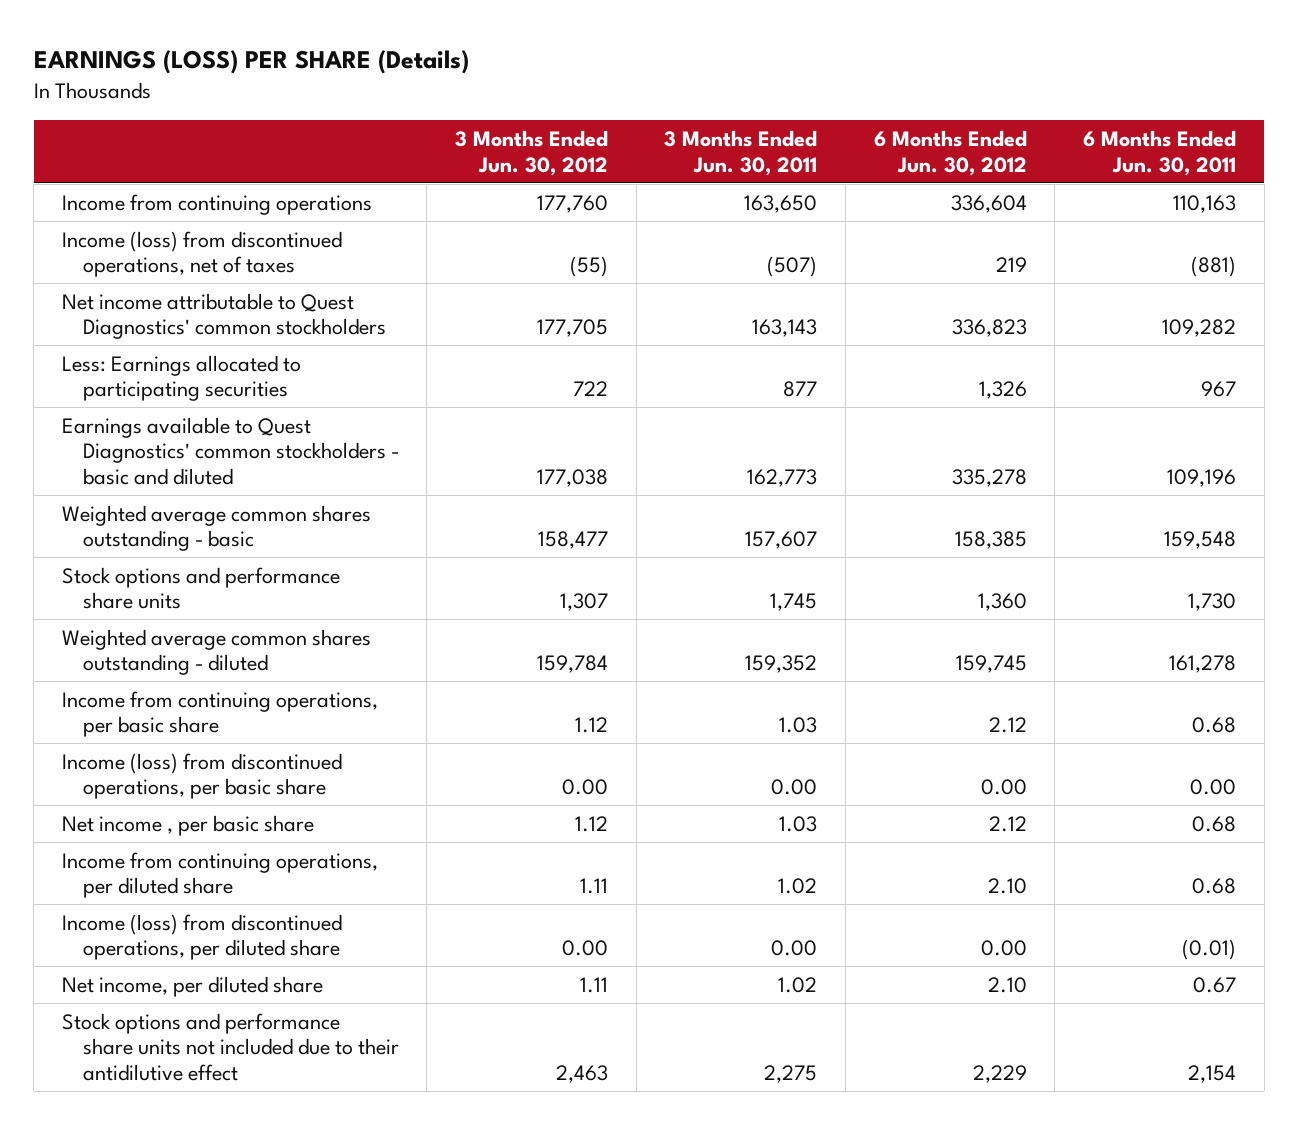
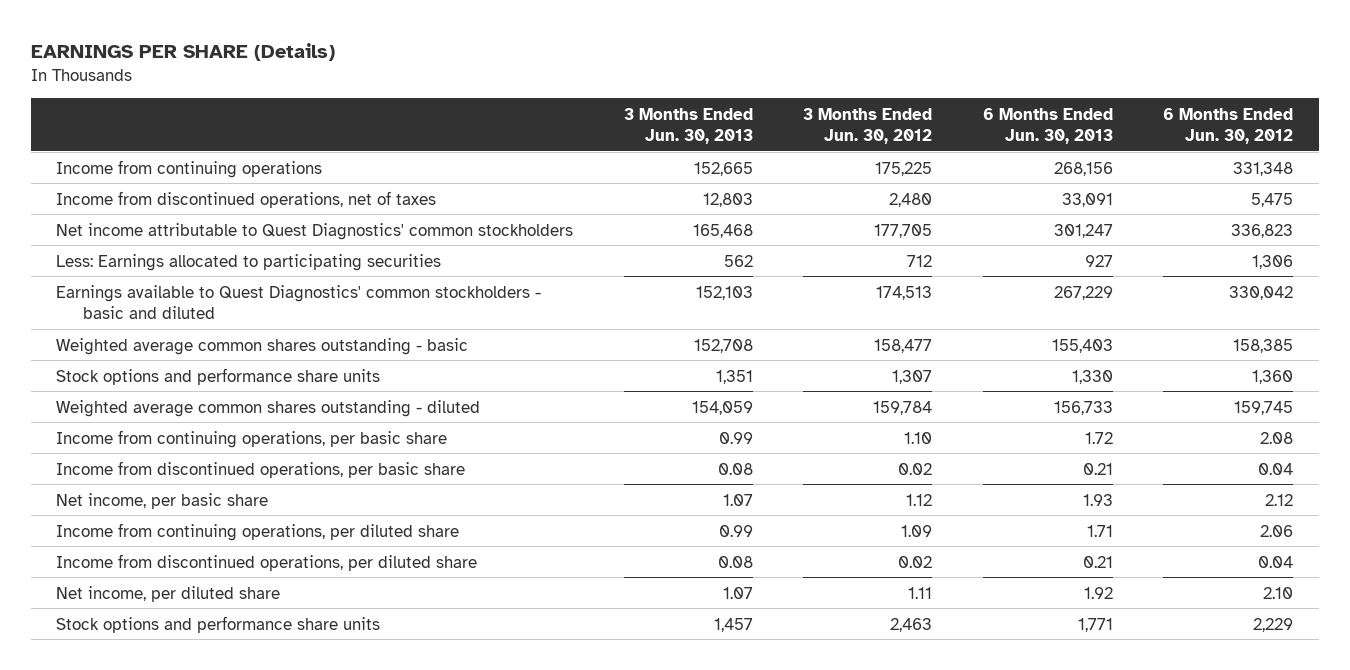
[33,50,469,75] EARNINGS (LOSS) PER SHARE (Details) -> [31,42,336,61] EARNINGS PER SHARE (Details)
[664,129,818,176] 3 Months Ended Jun. 30, 2011 -> none
[1082,129,1236,176] 6 Months Ended Jun. 30, 2011 -> none
none -> [623,107,753,144] 3 Months Ended Jun. 30, 2013
none -> [982,107,1113,144] 6 Months Ended Jun. 30, 2013
[536,194,608,213] 177,760 -> [875,161,933,176] 175,225
[950,194,1027,213] 336,604 -> [1233,161,1294,176] 331,348
[62,230,343,278] Income (loss) from discontinued operations, net of taxes -> [56,190,437,208] Income from discontinued operations, net of taxes
[569,256,608,278] (55) -> [889,192,933,207] 2,480
[995,257,1027,273] 219 -> [1251,192,1294,207] 5,475
[572,381,608,397] 722 -> [907,254,933,267] 712
[978,381,1027,400] 1,326 -> [1252,254,1294,269] 1,306
[536,469,608,488] 177,038 -> [876,285,933,300] 174,513
[951,469,1027,488] 335,278 -> [1229,285,1294,300] 330,042
[574,717,608,734] 1.12 -> [904,431,933,444] 1.10
[988,717,1027,734] 2.12 -> [1260,431,1294,444] 2.08
[62,752,343,800] Income (loss) from discontinued operations, per basic share -> [56,460,466,478] Income from discontinued operations, per basic share
[561,779,608,796] 0.00 -> [898,462,933,475] 0.02
[980,779,1027,796] 0.00 -> [1258,462,1294,475] 0.04
[62,814,315,836] Net income , per basic share -> [56,492,269,509] Net income, per basic share
[579,878,608,895] 1.11 -> [901,524,933,537] 1.09
[987,878,1027,895] 2.10 -> [1260,524,1294,537] 2.06
[62,913,343,961] Income (loss) from discontinued operations, per diluted share -> [56,553,478,571] Income from discontinued operations, per diluted share
[561,940,608,957] 0.00 -> [898,555,933,568] 0.02
[980,940,1027,957] 0.00 -> [1258,555,1294,568] 0.04
[62,1012,399,1082] Stock options and performance share units not included due to their antidilutive effect -> [56,615,381,633] Stock options and performance share units

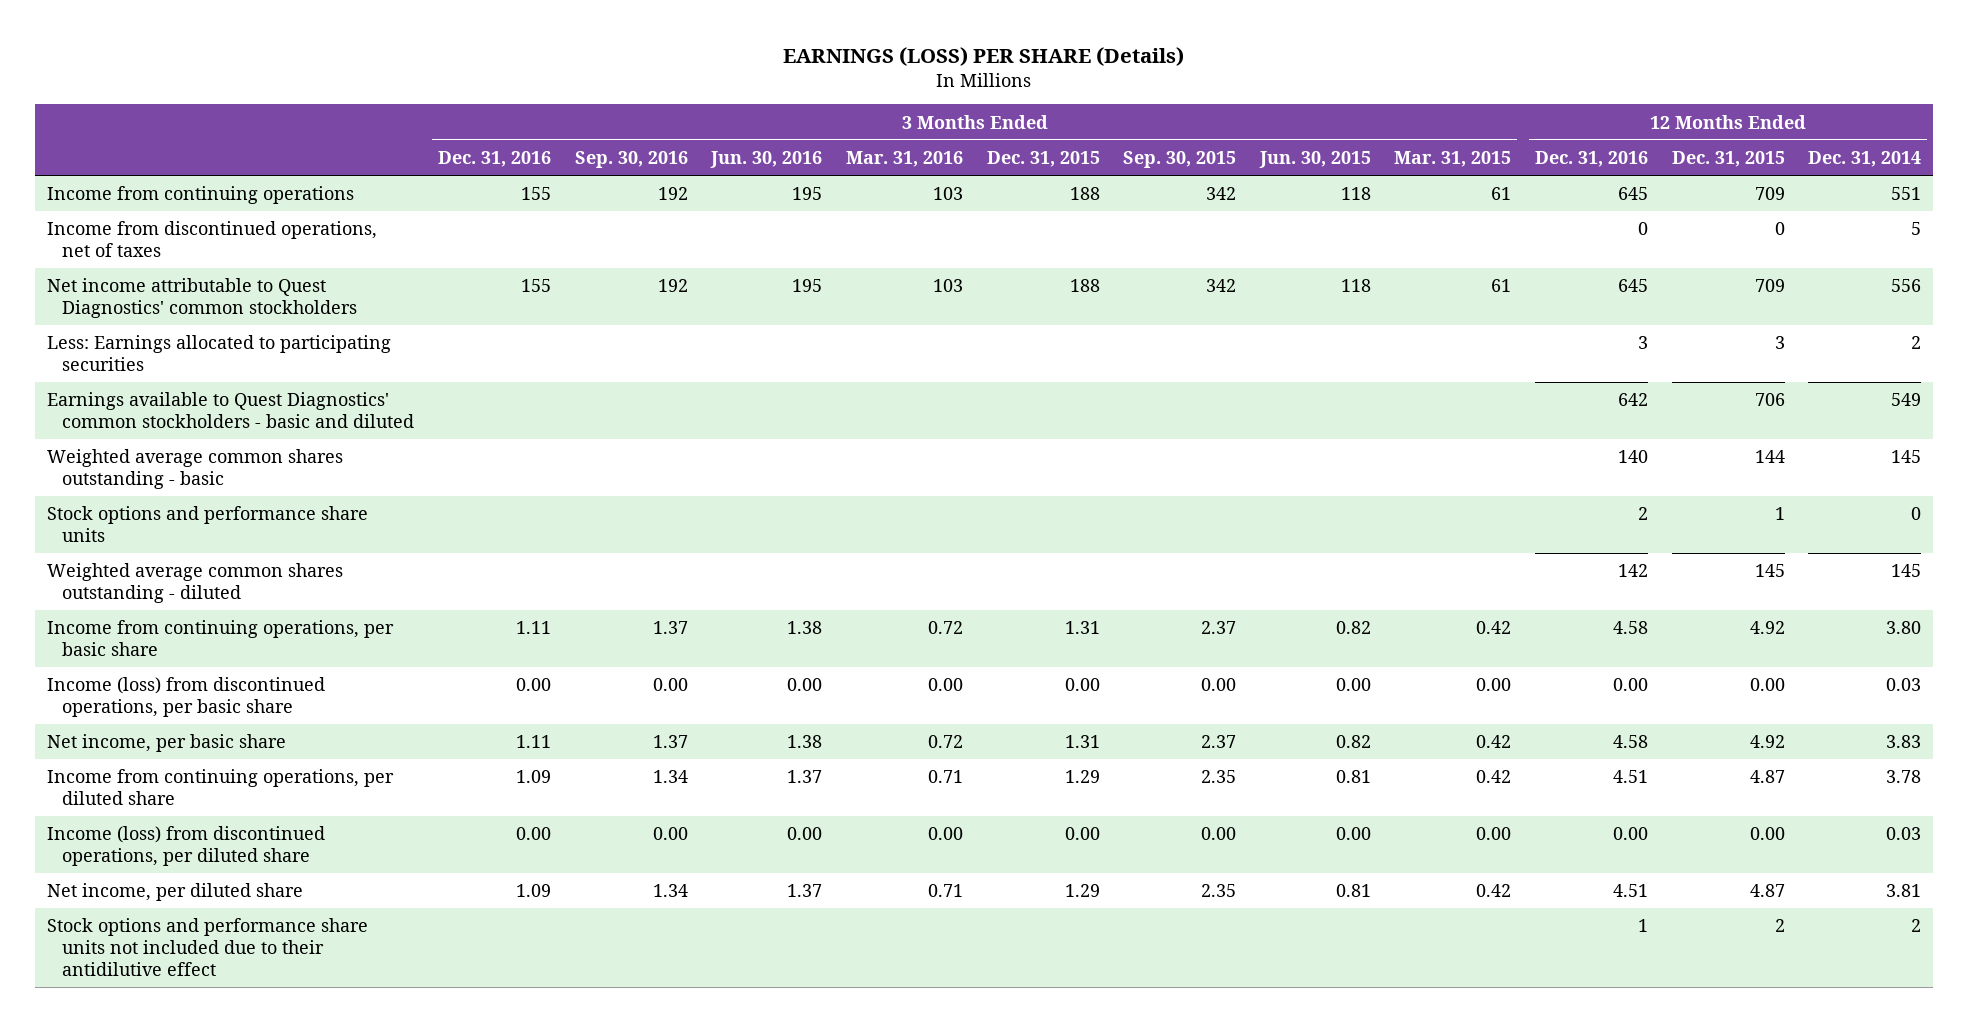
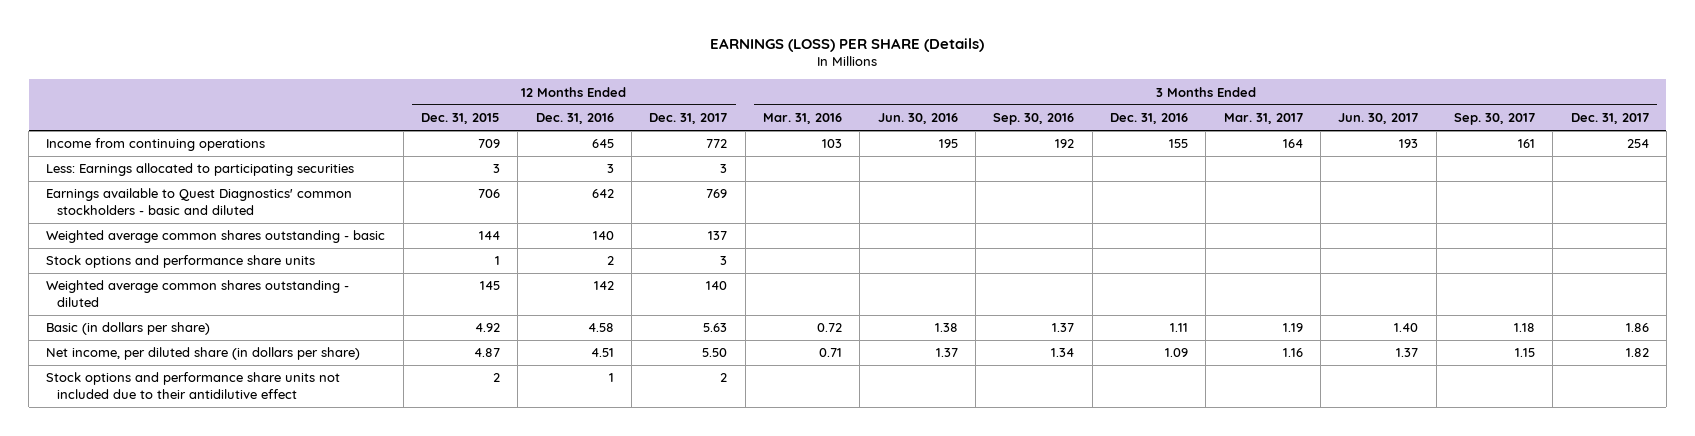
[986,150,1100,167] Dec. 31, 2015 -> none
[1123,150,1237,168] Sep. 30, 2015 -> none
[1258,150,1371,168] Jun. 30, 2015 -> none
[1394,150,1512,167] Mar. 31, 2015 -> none
[1808,150,1922,167] Dec. 31, 2014 -> none
none -> [649,113,728,125] Dec. 31, 2017
none -> [1223,113,1303,125] Mar. 31, 2017
none -> [1338,113,1419,125] Jun. 30, 2017
none -> [1453,113,1535,126] Sep. 30, 2017
none -> [1570,113,1649,125] Dec. 31, 2017
[46,221,377,258] Income from discontinued operations, net of taxes -> none
[46,278,358,319] Net income attributable to Quest Diagnostics' common stockholders -> none
[46,620,394,657] Income from continuing operations, per basic share -> none
[46,677,325,718] Income (loss) from discontinued operations, per basic share -> none
[46,769,394,806] Income from continuing operations, per diluted share -> none
[46,826,325,867] Income (loss) from discontinued operations, per diluted share -> none
[46,734,286,753] Net income, per basic share -> [46,322,211,336] Basic (in dollars per share)
[46,883,303,902] Net income, per diluted share -> [46,347,361,361] Net income, per diluted share (in dollars per share)

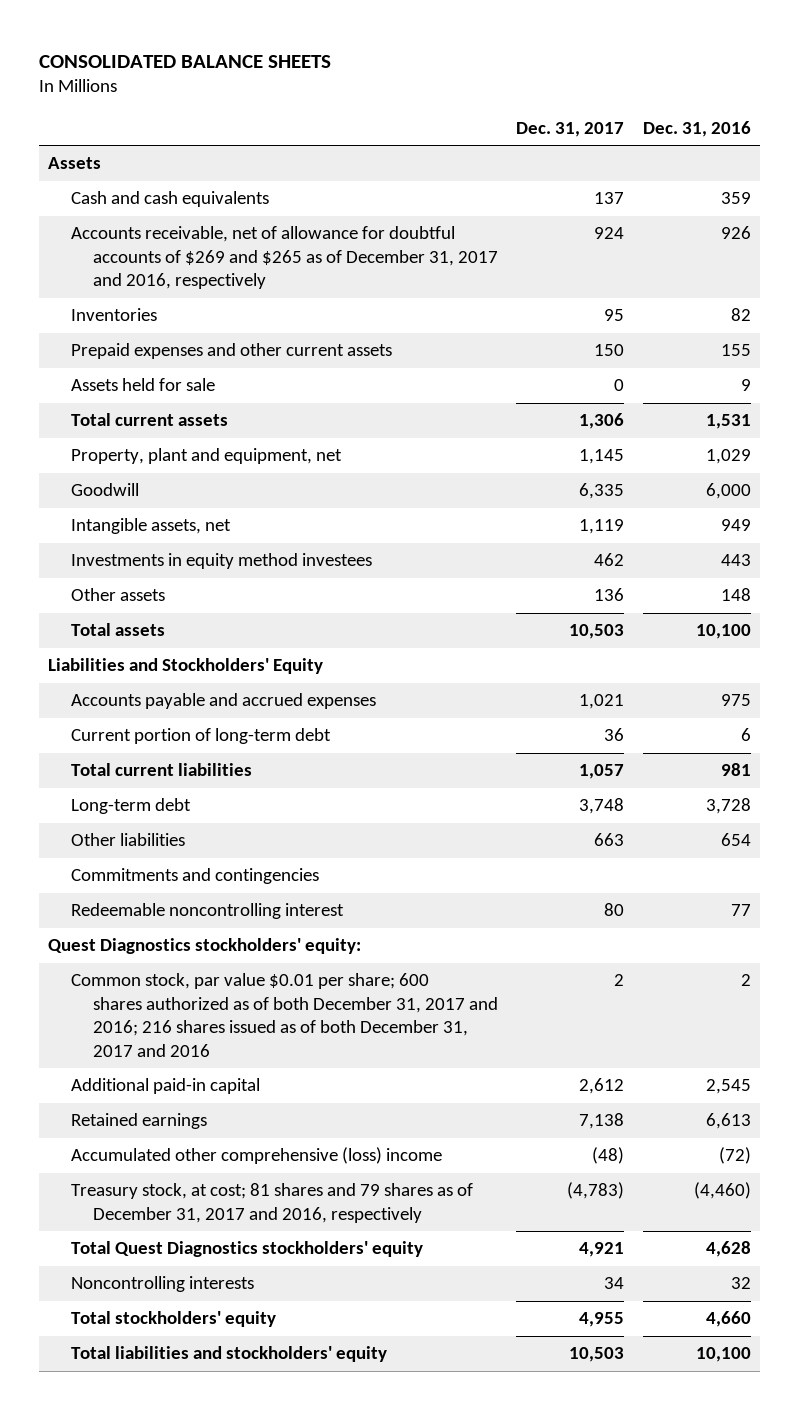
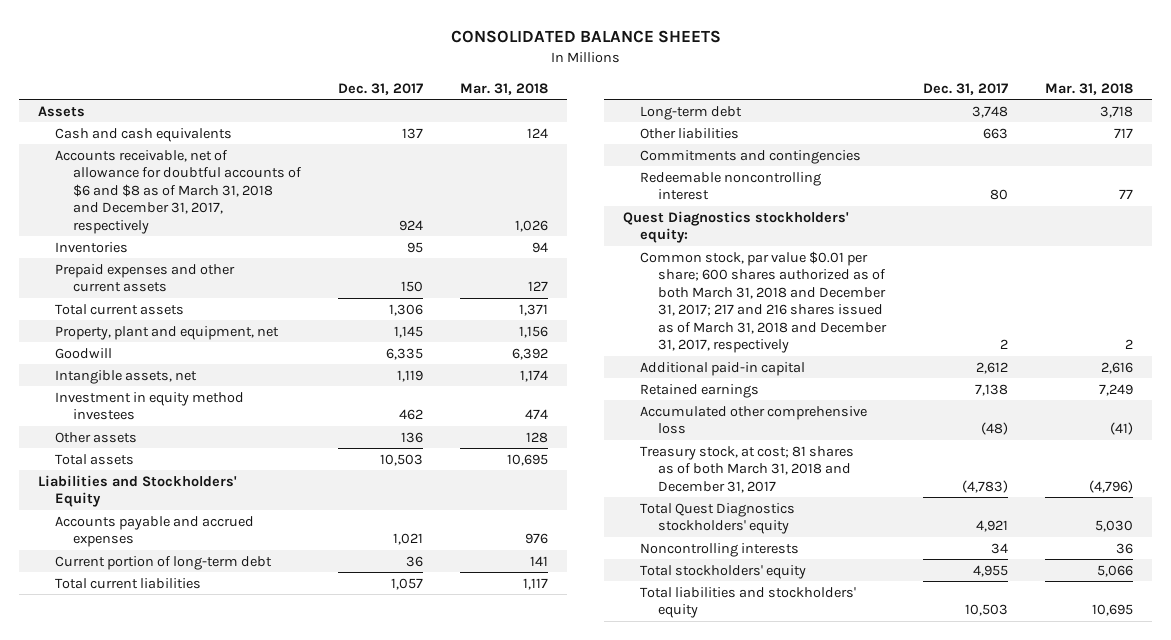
[642,120,751,137] Dec. 31, 2016 -> none
none -> [460,82,549,95] Mar. 31, 2018
[70,226,498,290] Accounts receivable, net of allowance for doubtful accounts of $269 and $265 as of December 31, 2017 and 2016, respectively -> [55,149,302,234] Accounts receivable, net of allowance for doubtful accounts of $6 and $8 as of March 31, 2018 and December 31, 2017, respectively
[70,378,215,392] Assets held for sale -> none
[70,553,372,570] Investments in equity method investees -> [55,391,245,421] Investment in equity method investees
[70,973,498,1057] Common stock, par value $0.01 per share; 600 shares authorized as of both December 31, 2017 and 2016; 216 shares issued as of both December 31, 2017 and 2016 -> [640,250,887,354] Common stock, par value $0.01 per share; 600 shares authorized as of both March 31, 2018 and December 31, 2017; 217 and 216 shares issued as of March 31, 2018 and December 31, 2017, respectively
[70,1147,442,1165] Accumulated other comprehensive (loss) income -> [640,405,868,435] Accumulated other comprehensive loss
[70,1183,473,1223] Treasury stock, at cost; 81 shares and 79 shares as of December 31, 2017 and 2016, respectively -> [640,445,855,493] Treasury stock, at cost; 81 shares as of both March 31, 2018 and December 31, 2017

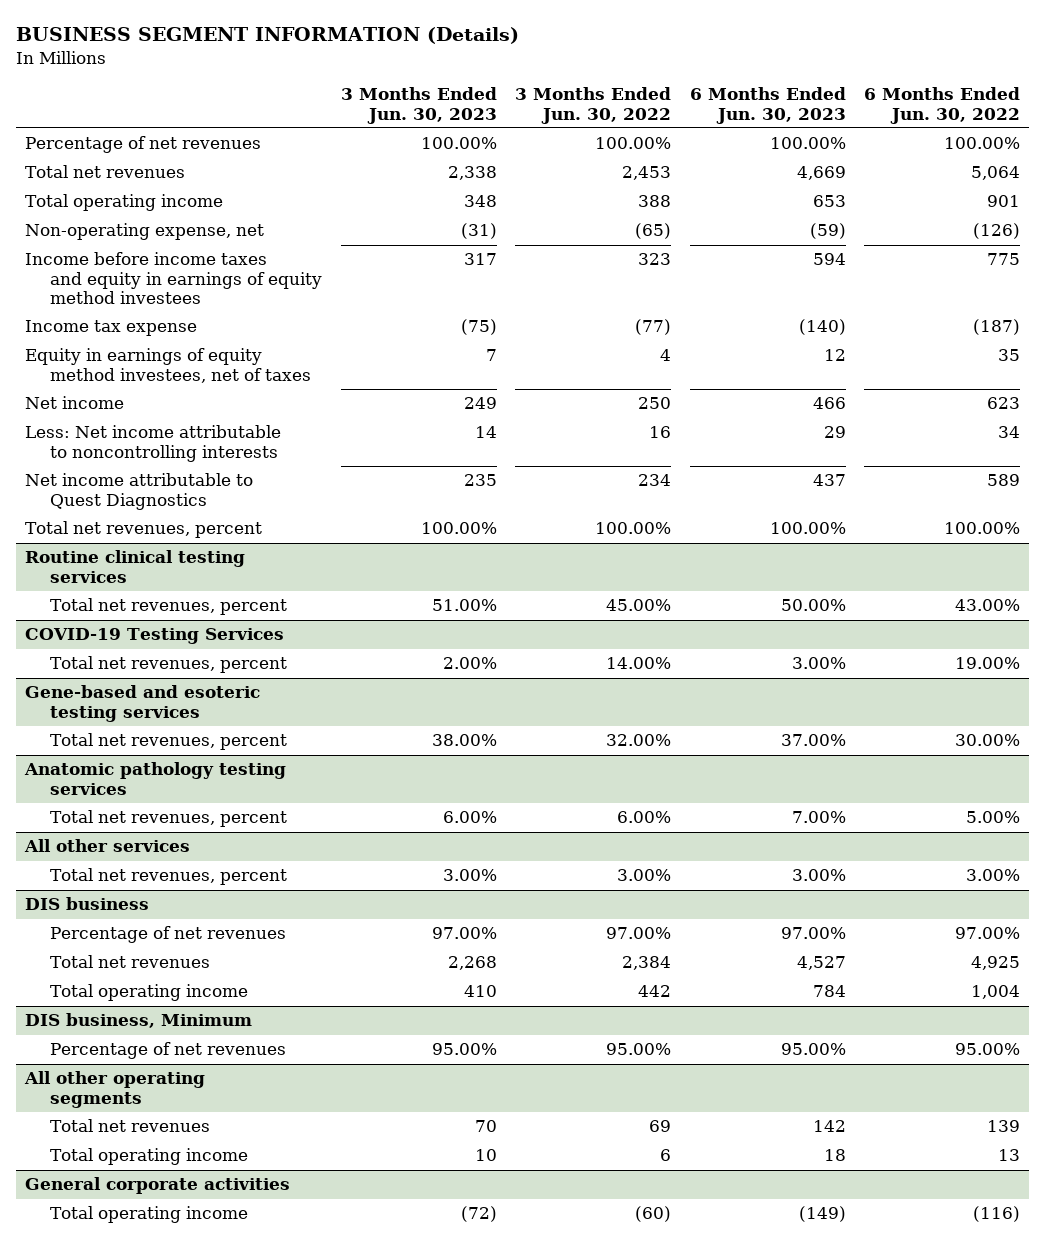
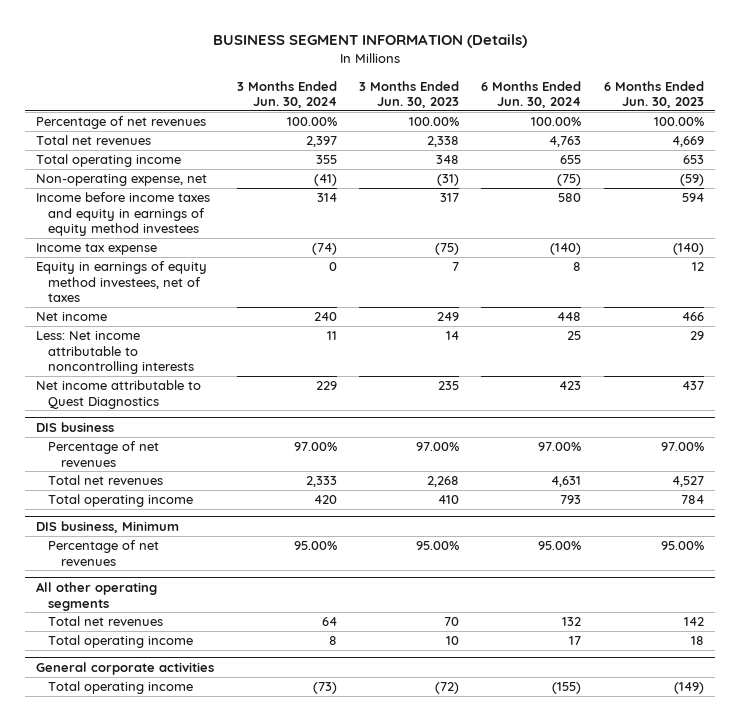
[515,87,672,124] 3 Months Ended Jun. 30, 2022 -> none
[863,87,1020,124] 6 Months Ended Jun. 30, 2022 -> none
none -> [236,80,337,109] 3 Months Ended Jun. 30, 2024
none -> [481,80,582,109] 6 Months Ended Jun. 30, 2024
[24,521,262,539] Total net revenues, percent -> none
[24,550,245,583] Routine clinical testing services -> none
[50,598,288,616] Total net revenues, percent -> none
[24,628,284,645] COVID-19 Testing Services -> none
[50,656,288,674] Total net revenues, percent -> none
[24,685,260,722] Gene-based and esoteric testing services -> none
[50,733,288,751] Total net revenues, percent -> none
[23,762,286,795] Anatomic pathology testing services -> none
[50,810,288,828] Total net revenues, percent -> none
[23,839,190,853] All other services -> none
[50,868,288,886] Total net revenues, percent -> none

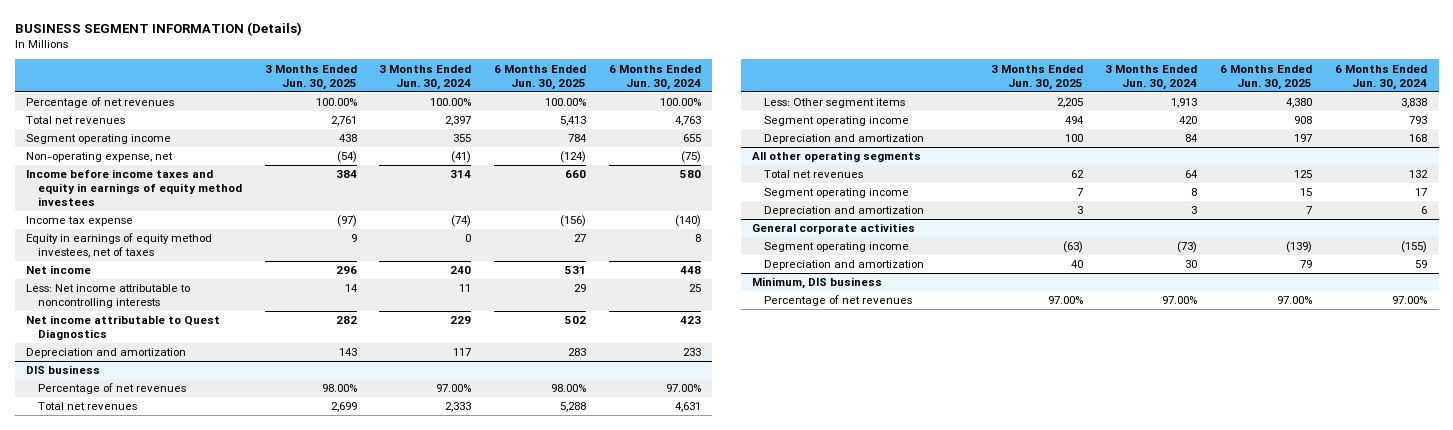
[359,80,460,109] 3 Months Ended Jun. 30, 2023 -> none
[603,80,704,109] 6 Months Ended Jun. 30, 2023 -> none
none -> [264,64,357,90] 3 Months Ended Jun. 30, 2025
none -> [494,64,587,90] 6 Months Ended Jun. 30, 2025
[36,154,182,168] Total operating income -> [26,134,172,145] Segment operating income
none -> [26,348,187,359] Depreciation and amortization
[36,520,180,533] DIS business, Minimum -> none
[48,540,160,566] Percentage of net revenues -> none
none -> [763,98,905,109] Less: Other segment items
[48,494,194,508] Total operating income -> [763,116,909,127] Segment operating income
none -> [763,134,924,145] Depreciation and amortization
[48,635,194,649] Total operating income -> [763,188,909,199] Segment operating income
none -> [763,206,924,217] Depreciation and amortization
[48,681,194,695] Total operating income -> [763,242,909,253] Segment operating income
none -> [763,260,924,271] Depreciation and amortization
none -> [752,277,883,290] Minimum, DIS business
none -> [763,295,912,307] Percentage of net revenues

